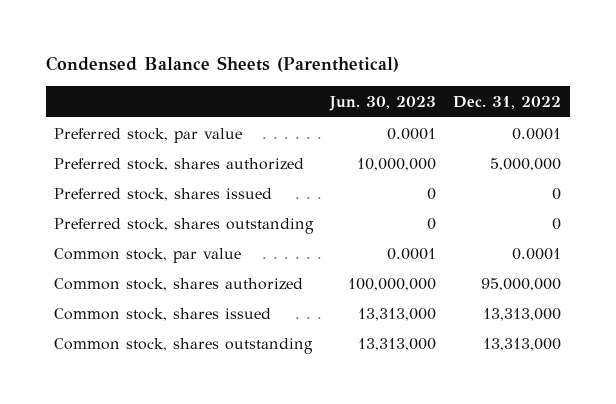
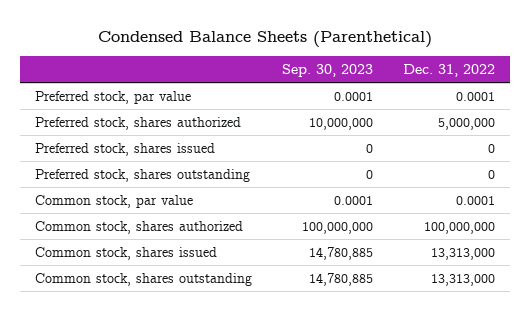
[329,95,437,111] Jun. 30, 2023 -> none
none -> [282,64,374,78] Sep. 30, 2023
[481,277,562,291] 95,000,000 -> [424,221,496,234] 100,000,000

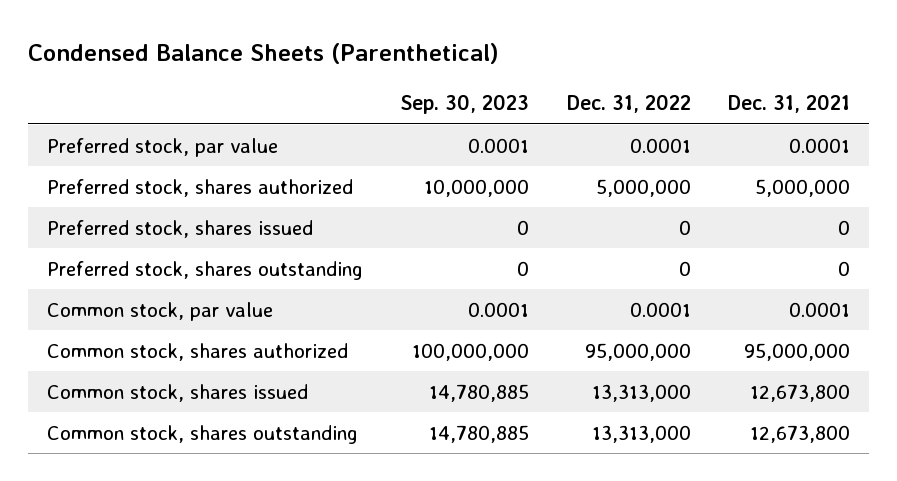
none -> [727,94,850,114] Dec. 31, 2021
[424,221,496,234] 100,000,000 -> [584,342,691,361] 95,000,000

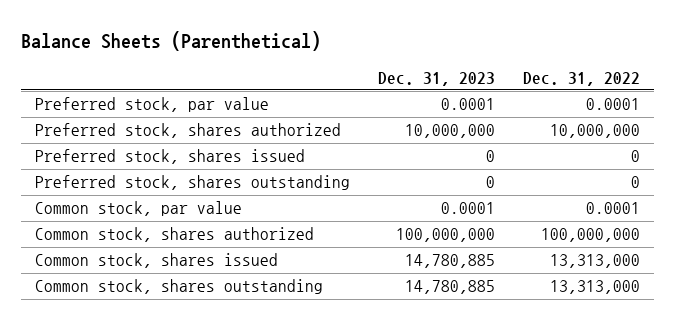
[28,43,500,65] Condensed Balance Sheets (Parenthetical) -> [20,31,321,52] Balance Sheets (Parenthetical)
[400,94,530,115] Sep. 30, 2023 -> none
[727,94,850,114] Dec. 31, 2021 -> none
none -> [378,71,496,86] Dec. 31, 2023
[595,178,691,197] 5,000,000 -> [550,124,641,139] 10,000,000
[584,342,691,361] 95,000,000 -> [541,228,641,243] 100,000,000

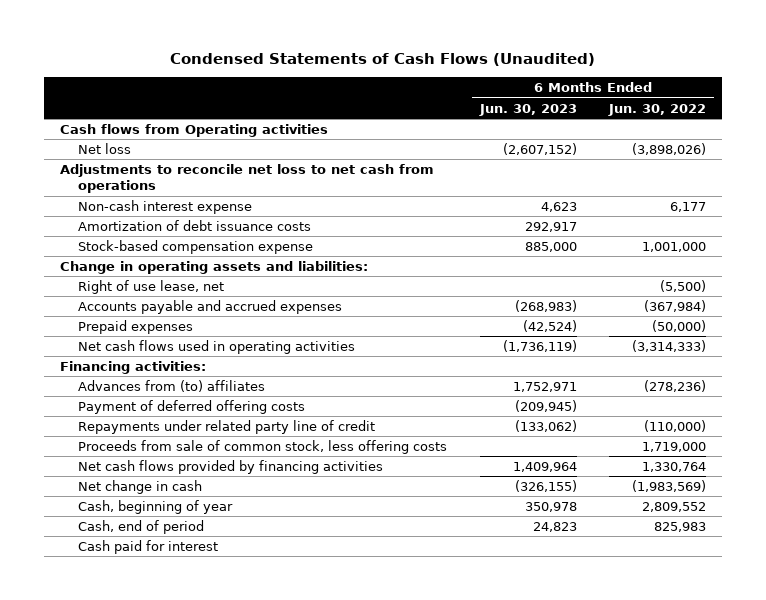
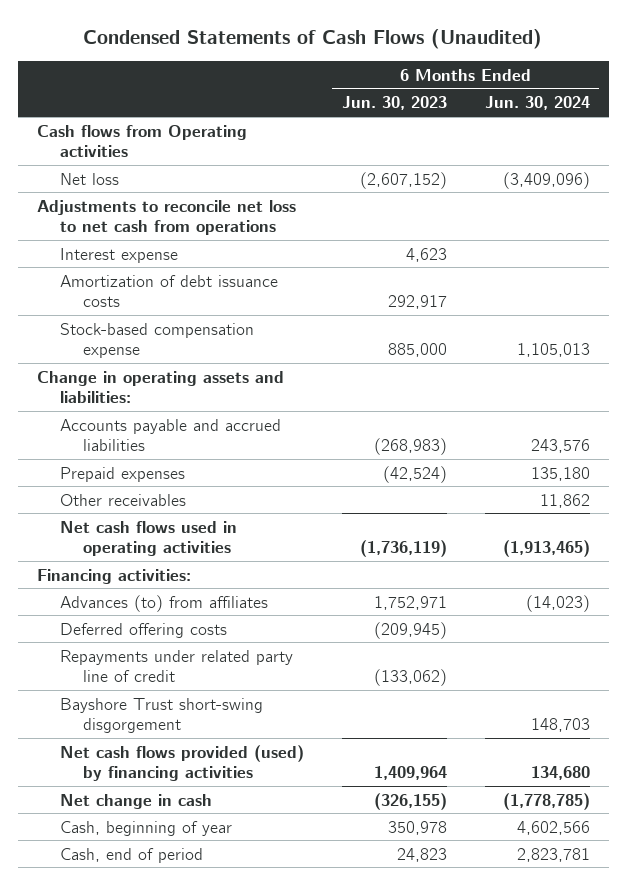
[607,103,706,116] Jun. 30, 2022 -> none
none -> [484,96,590,111] Jun. 30, 2024
[78,199,253,214] Non-cash interest expense -> [59,247,178,263] Interest expense
[78,279,225,294] Right of use lease, net -> none
[78,299,343,314] Accounts payable and accrued expenses -> [59,418,281,452] Accounts payable and accrued liabilities
none -> [59,493,186,506] Other receivables
[78,379,266,392] Advances from (to) affiliates -> [59,594,268,612] Advances (to) from affiliates
[78,399,306,414] Payment of deferred offering costs -> [59,622,227,638] Deferred offering costs
[78,439,448,454] Proceeds from sale of common stock, less offering costs -> none
none -> [59,697,263,734] Bayshore Trust short-swing disgorgement
[78,459,384,474] Net cash flows provided by financing activities -> [59,744,304,782] Net cash flows provided (used) by financing activities
[78,539,219,554] Cash paid for interest -> none

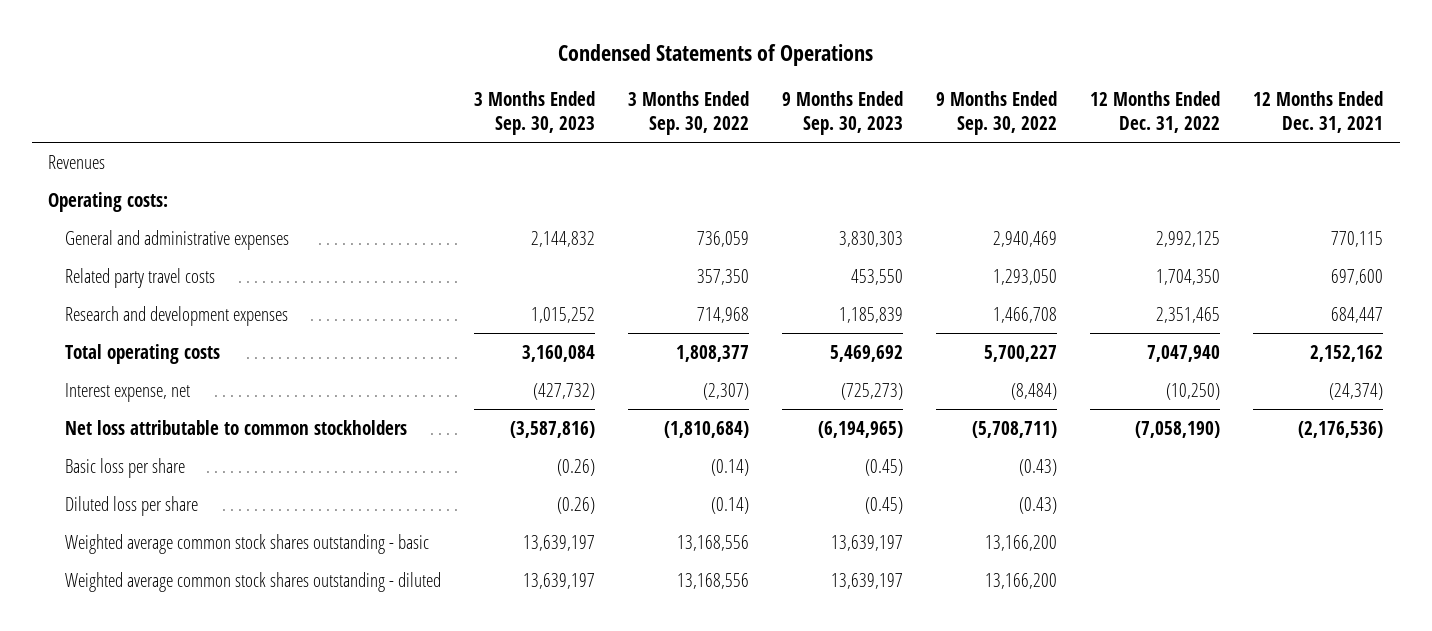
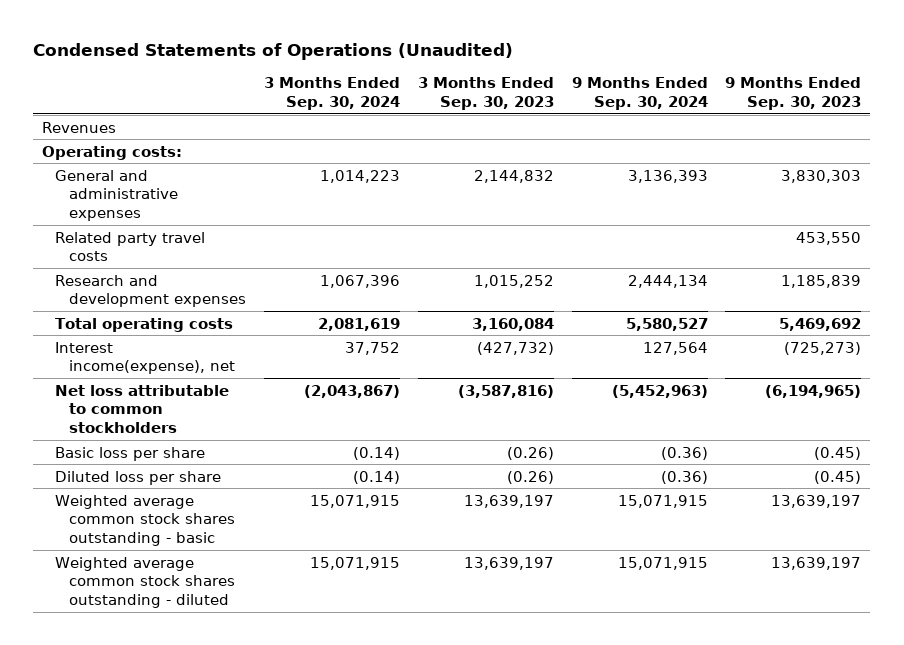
[557,44,873,67] Condensed Statements of Operations -> [33,42,514,60] Condensed Statements of Operations (Unaudited)
[628,90,750,135] 3 Months Ended Sep. 30, 2022 -> none
[936,90,1058,135] 9 Months Ended Sep. 30, 2022 -> none
[1090,90,1221,133] 12 Months Ended Dec. 31, 2022 -> none
[1253,90,1384,133] 12 Months Ended Dec. 31, 2021 -> none
none -> [263,77,400,110] 3 Months Ended Sep. 30, 2024
none -> [571,77,708,110] 9 Months Ended Sep. 30, 2024
[65,382,191,402] Interest expense, net -> [55,341,235,375] Interest income(expense), net

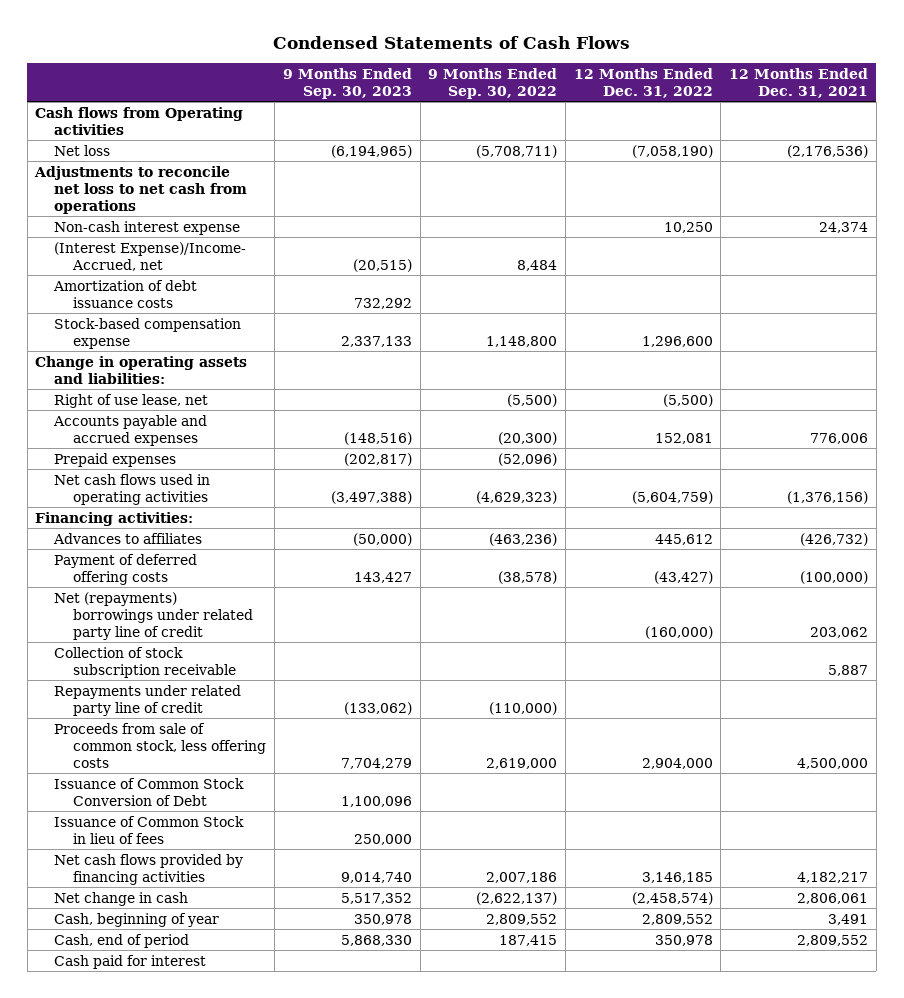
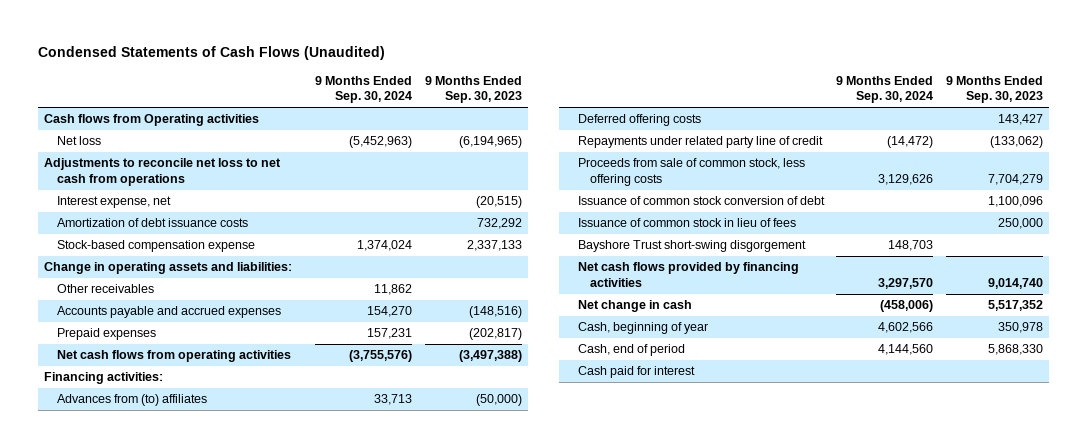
[272,36,630,50] Condensed Statements of Cash Flows -> [38,46,386,61] Condensed Statements of Cash Flows (Unaudited)
[428,68,558,100] 9 Months Ended Sep. 30, 2022 -> none
[573,68,713,99] 12 Months Ended Dec. 31, 2022 -> none
[729,68,869,99] 12 Months Ended Dec. 31, 2021 -> none
none -> [315,75,413,104] 9 Months Ended Sep. 30, 2024
[54,220,241,235] Non-cash interest expense -> none
[54,241,247,271] (Interest Expense)/Income- Accrued, net -> [56,196,171,209] Interest expense, net
[54,393,209,408] Right of use lease, net -> none
none -> [56,284,154,294] Other receivables
[54,473,211,505] Net cash flows used in operating activities -> [56,350,291,363] Net cash flows from operating activities
[54,591,254,640] Net (repayments) borrowings under related party line of credit -> none
[54,646,237,678] Collection of stock subscription receivable -> none
[53,532,203,544] Advances to affiliates -> [56,394,207,407] Advances from (to) affiliates
[54,553,198,585] Payment of deferred offering costs -> [577,114,701,127] Deferred offering costs
[54,777,245,806] Issuance of Common Stock Conversion of Debt -> [577,196,825,206] Issuance of common stock conversion of debt
[54,815,245,844] Issuance of Common Stock in lieu of fees -> [577,218,796,228] Issuance of common stock in lieu of fees
none -> [577,240,806,253] Bayshore Trust short-swing disgorgement

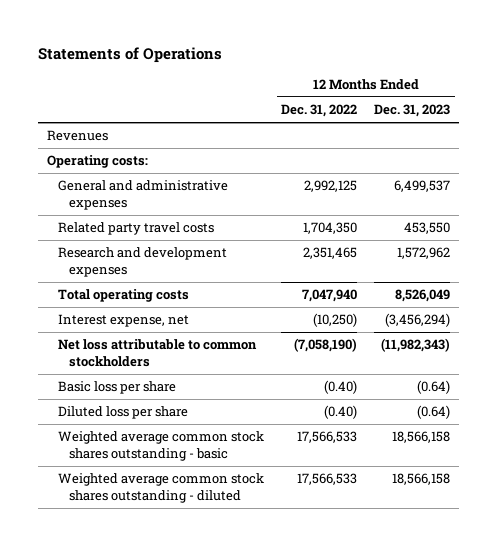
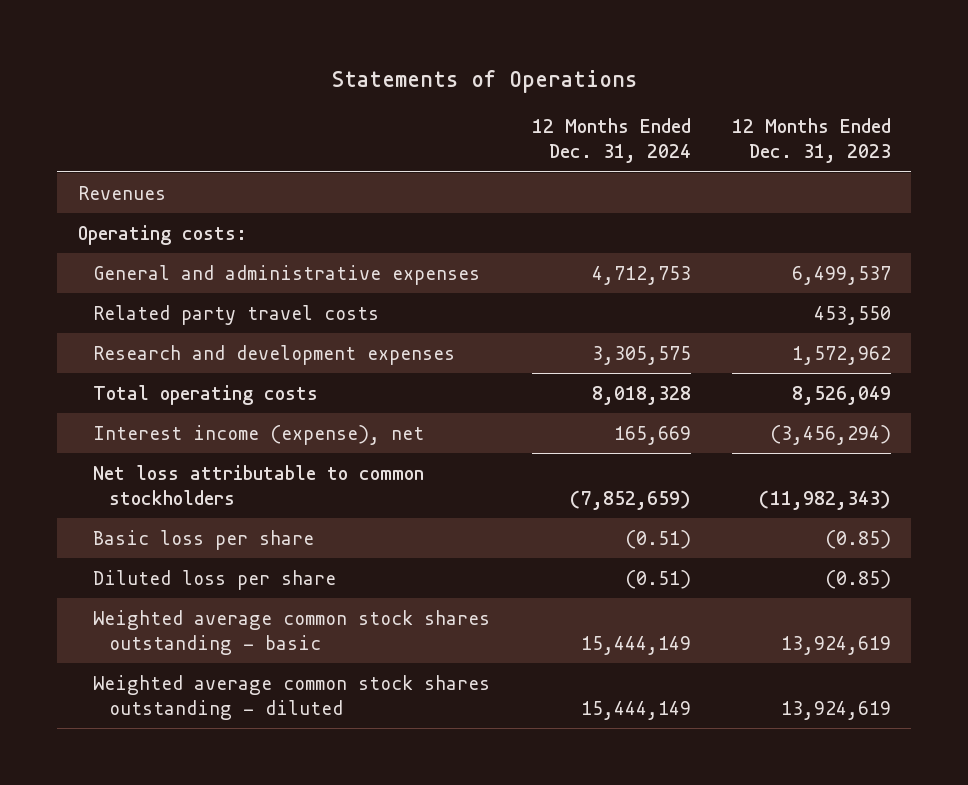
[281,104,358,118] Dec. 31, 2022 -> none
none -> [531,118,691,164] 12 Months Ended Dec. 31, 2024
[58,314,190,328] Interest expense, net -> [93,424,425,445] Interest income (expense), net
[417,380,451,395] (0.64) -> [824,529,891,549] (0.85)
[417,405,451,420] (0.64) -> [824,569,891,589] (0.85)
[392,431,451,444] 18,566,158 -> [780,635,891,655] 13,924,619
[392,473,451,486] 18,566,158 -> [780,700,891,720] 13,924,619

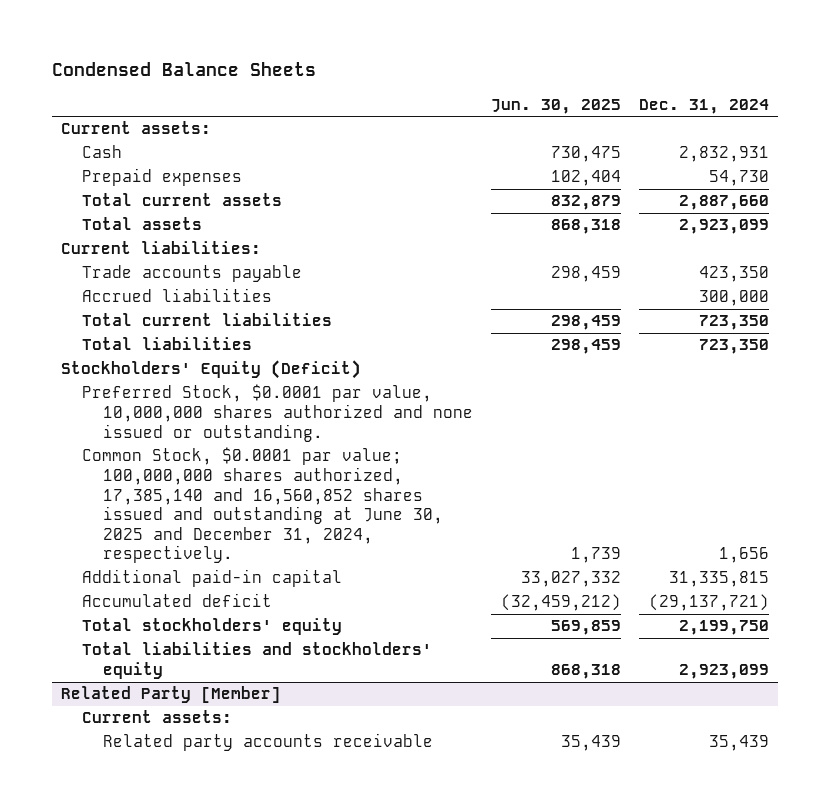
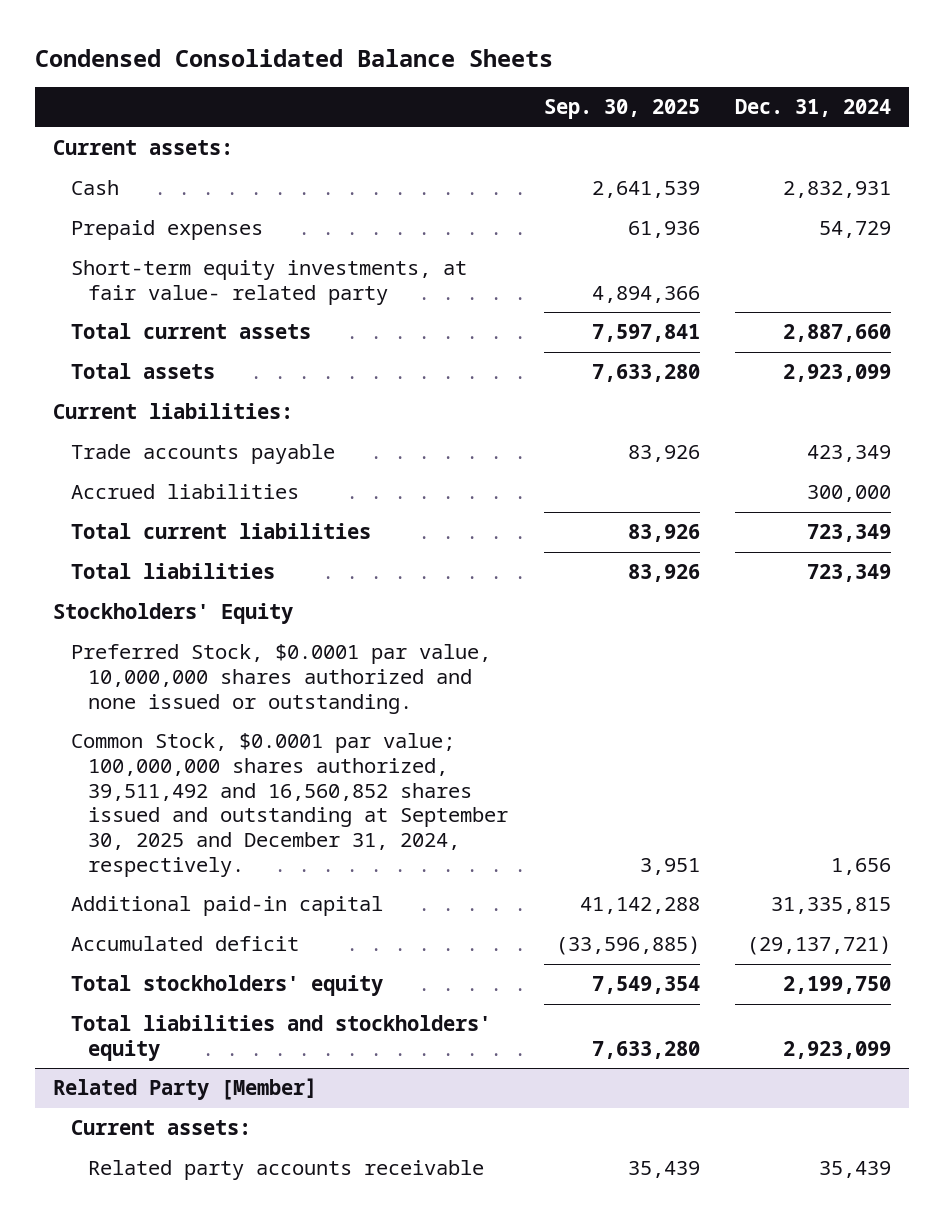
[52,62,317,77] Condensed Balance Sheets -> [35,48,554,67] Condensed Consolidated Balance Sheets
[491,98,622,114] Jun. 30, 2025 -> none
none -> [543,99,700,120] Sep. 30, 2025
[709,170,770,187] 54,730 -> [818,221,891,239] 54,729
none -> [70,260,467,305] Short-term equity investments, at fair value- related party
[699,266,770,283] 423,350 -> [806,445,891,463] 423,349
[699,315,770,331] 723,350 -> [806,524,891,543] 723,349
[699,339,770,355] 723,350 -> [806,564,891,583] 723,349
[61,360,362,380] Stockholders' Equity (Deficit) -> [52,603,293,625] Stockholders' Equity
[82,447,444,564] Common Stock, $0.0001 par value; 100,000,000 shares authorized, 17,385,140 and 16,560,852 shares issued and outstanding at June 30, 2025 and December 31, 2024, respectively. -> [70,733,509,877] Common Stock, $0.0001 par value; 100,000,000 shares authorized, 39,511,492 and 16,560,852 shares issued and outstanding at September 30, 2025 and December 31, 2024, respectively.

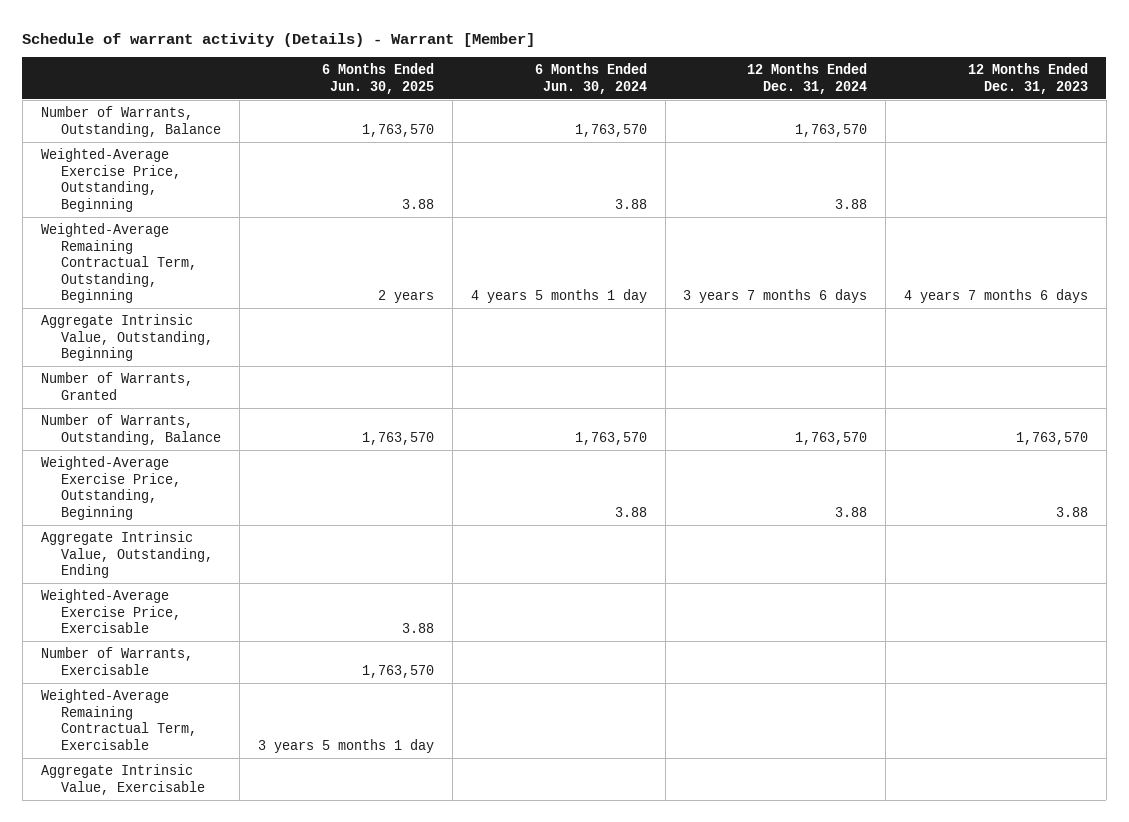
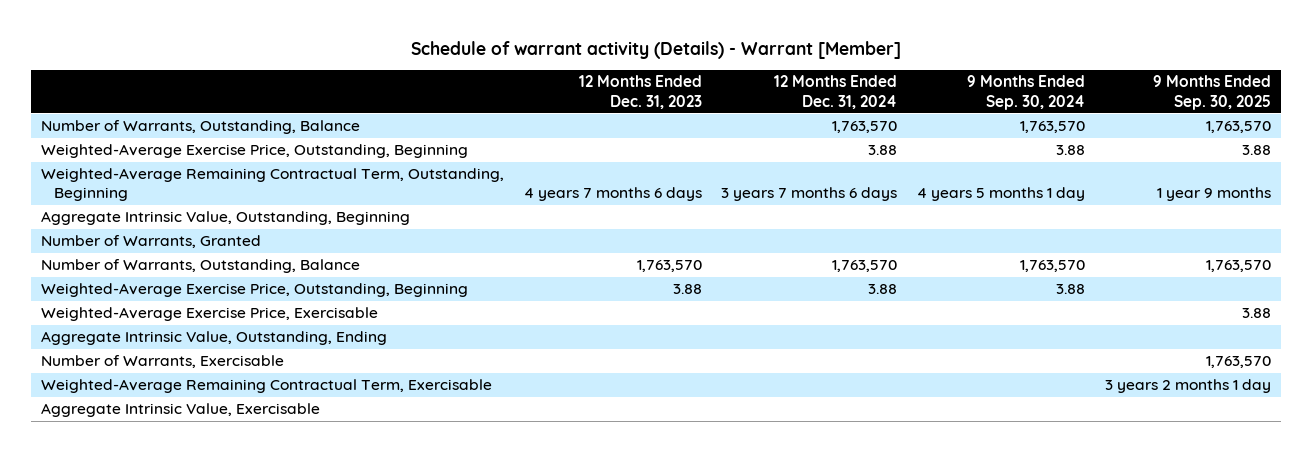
[322,63,435,94] 6 Months Ended Jun. 30, 2025 -> none
[534,63,647,94] 6 Months Ended Jun. 30, 2024 -> none
none -> [967,75,1086,110] 9 Months Ended Sep. 30, 2024
none -> [1152,75,1271,110] 9 Months Ended Sep. 30, 2025
[40,531,214,579] Aggregate Intrinsic Value, Outstanding, Ending -> [40,331,387,346] Aggregate Intrinsic Value, Outstanding, Ending

